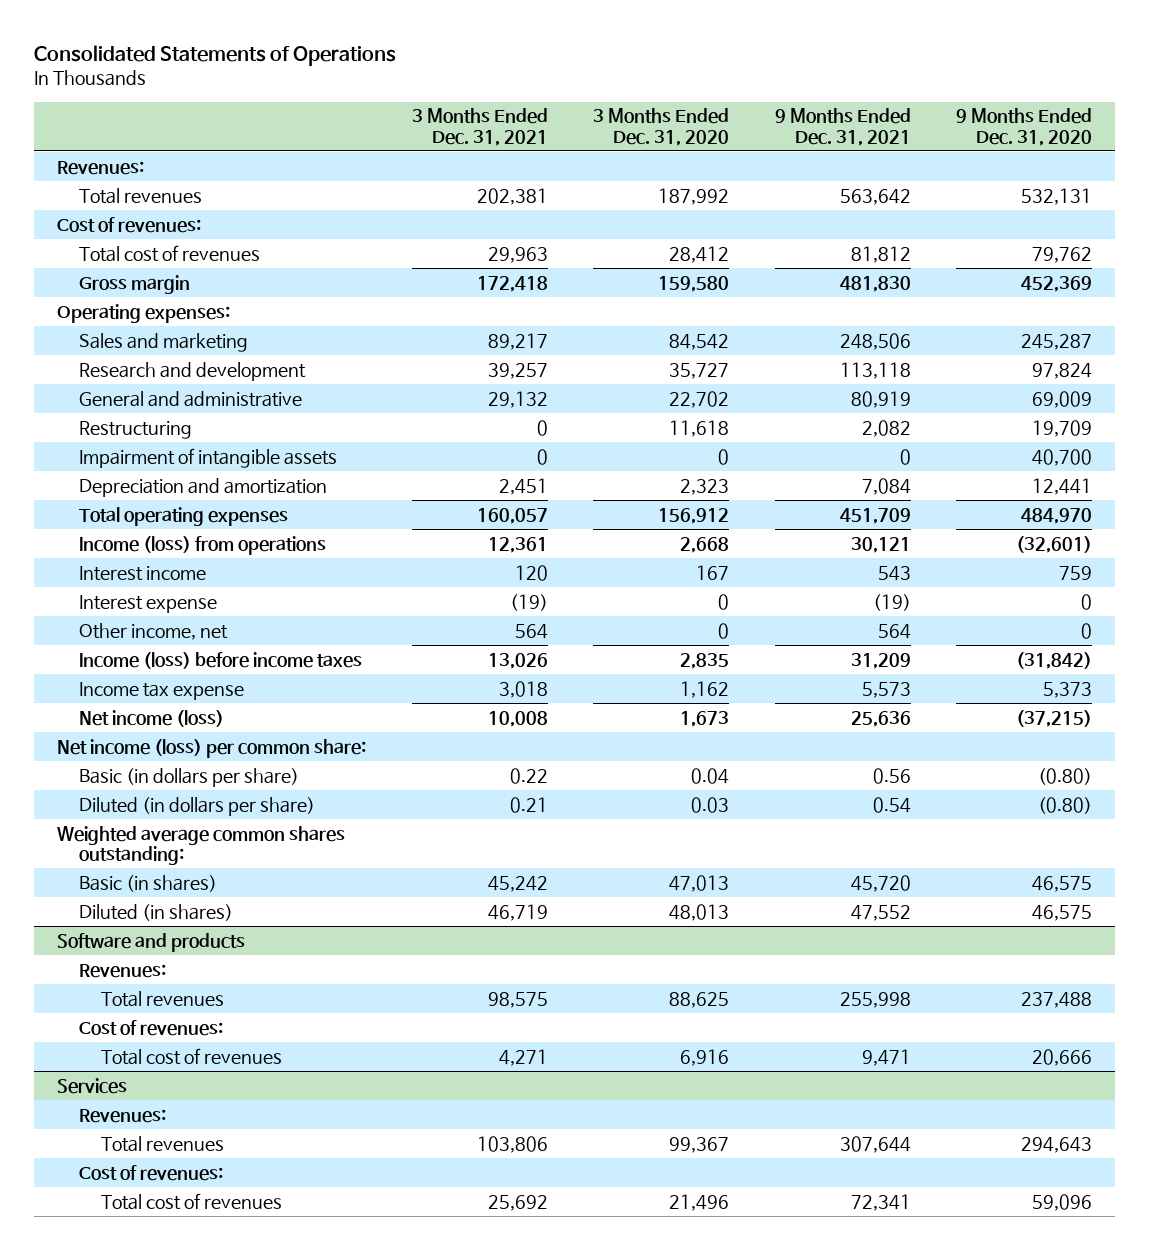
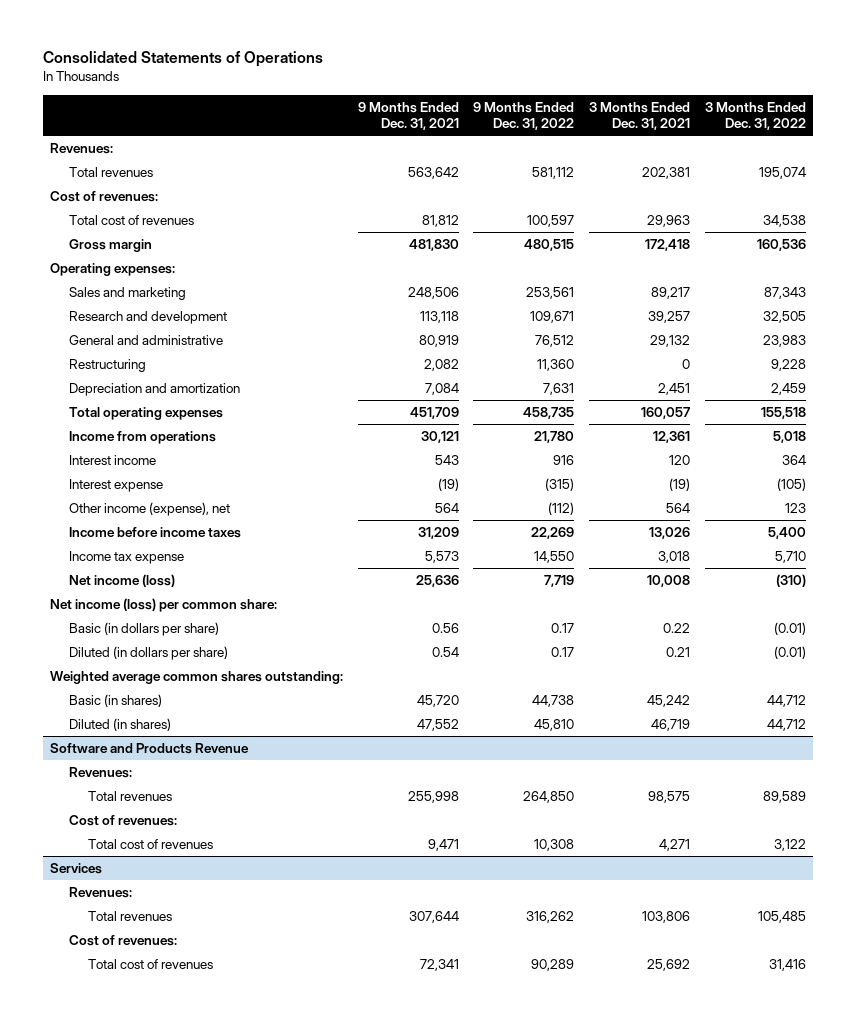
[593,108,730,146] 3 Months Ended Dec. 31, 2020 -> none
[956,108,1093,146] 9 Months Ended Dec. 31, 2020 -> none
none -> [473,101,575,131] 9 Months Ended Dec. 31, 2022
none -> [704,101,806,131] 3 Months Ended Dec. 31, 2022
[79,447,338,468] Impairment of intangible assets -> none
[79,535,327,555] Income (loss) from operations -> [68,430,216,444] Income from operations
[79,622,229,640] Other income, net -> [68,501,230,516] Other income (expense), net
[79,651,363,669] Income (loss) before income taxes -> [68,526,241,538] Income before income taxes
[57,932,246,952] Software and products -> [49,742,249,754] Software and Products Revenue

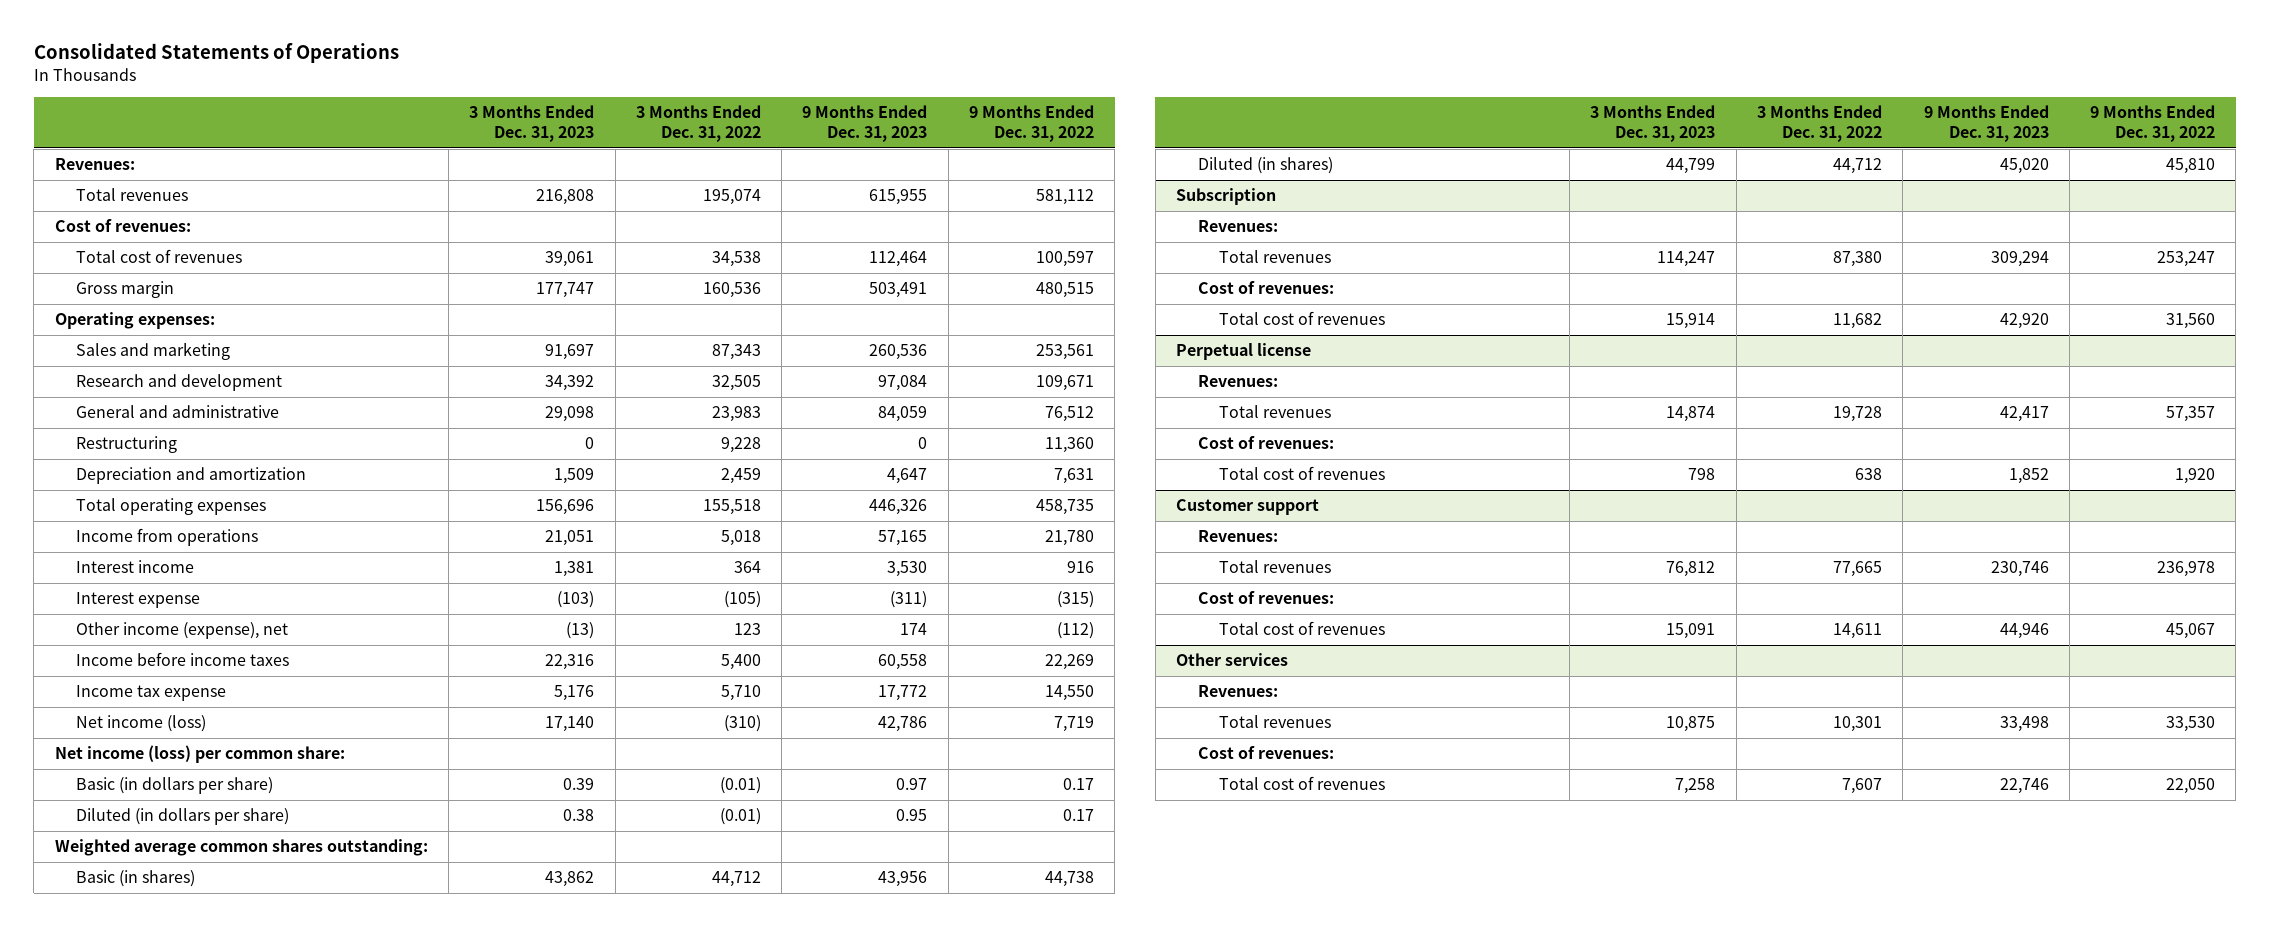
[357,101,459,131] 9 Months Ended Dec. 31, 2021 -> none
[588,101,690,131] 3 Months Ended Dec. 31, 2021 -> none
none -> [469,105,595,143] 3 Months Ended Dec. 31, 2023
none -> [802,105,928,143] 9 Months Ended Dec. 31, 2023
[49,742,249,754] Software and Products Revenue -> none
none -> [1175,188,1276,206] Subscription
[523,790,575,803] 264,850 -> [2157,251,2216,268] 253,247
[762,790,806,803] 89,589 -> [1833,251,1883,268] 87,380
[49,862,102,874] Services -> none
[534,838,575,851] 10,308 -> [2166,313,2216,330] 31,560
[773,838,806,851] 3,122 -> [1833,313,1883,330] 11,682
none -> [1175,343,1311,361] Perpetual license
[526,910,575,923] 316,262 -> [2166,406,2216,423] 57,357
[757,910,806,923] 105,485 -> [1833,406,1883,423] 19,728
[531,958,575,971] 90,289 -> [2175,468,2216,485] 1,920
[768,958,806,971] 31,416 -> [1855,468,1883,481] 638
none -> [1175,499,1319,516] Customer support
none -> [1197,530,1278,543] Revenues:
none -> [1219,560,1332,574] Total revenues
none -> [1197,591,1334,605] Cost of revenues:
none -> [1219,621,1386,636] Total cost of revenues
none -> [1175,653,1288,667] Other services
none -> [1197,685,1278,698] Revenues:
none -> [1219,715,1332,729] Total revenues
none -> [1197,746,1334,760] Cost of revenues:
none -> [1219,776,1386,791] Total cost of revenues

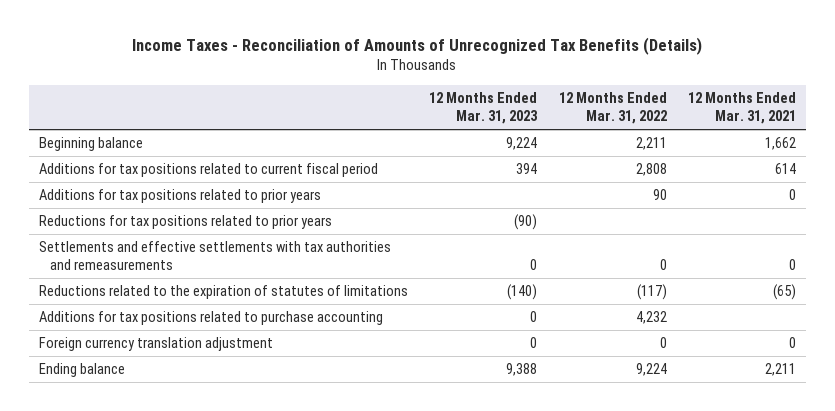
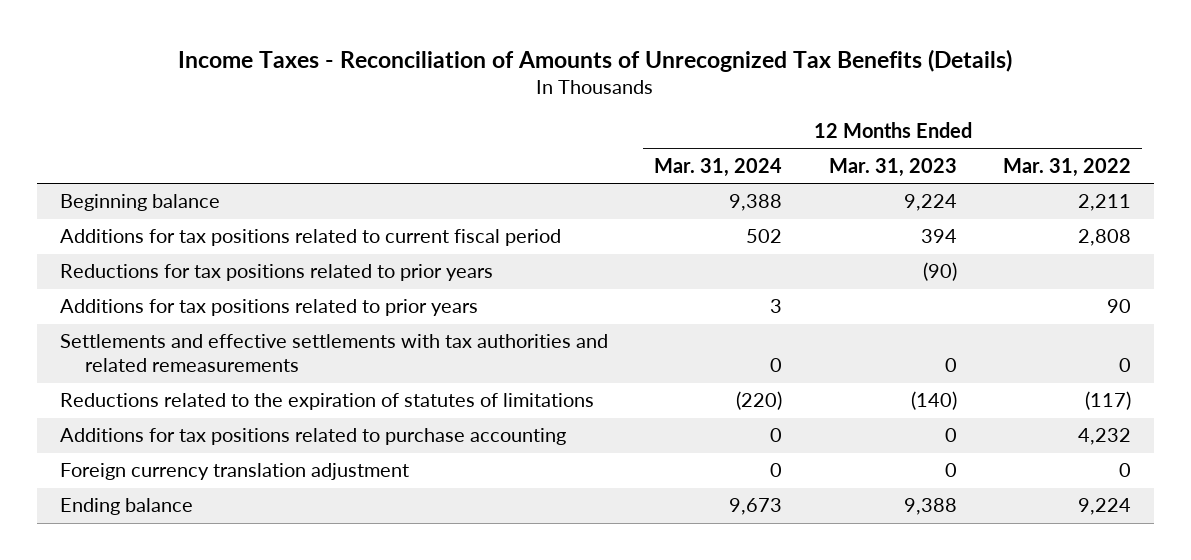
[687,92,796,125] 12 Months Ended Mar. 31, 2021 -> none
none -> [654,157,783,177] Mar. 31, 2024
[39,189,322,204] Additions for tax positions related to prior years -> [60,299,479,317] Additions for tax positions related to prior years
[39,241,392,271] Settlements and effective settlements with tax authorities and remeasurements -> [60,334,609,373] Settlements and effective settlements with tax authorities and related remeasurements

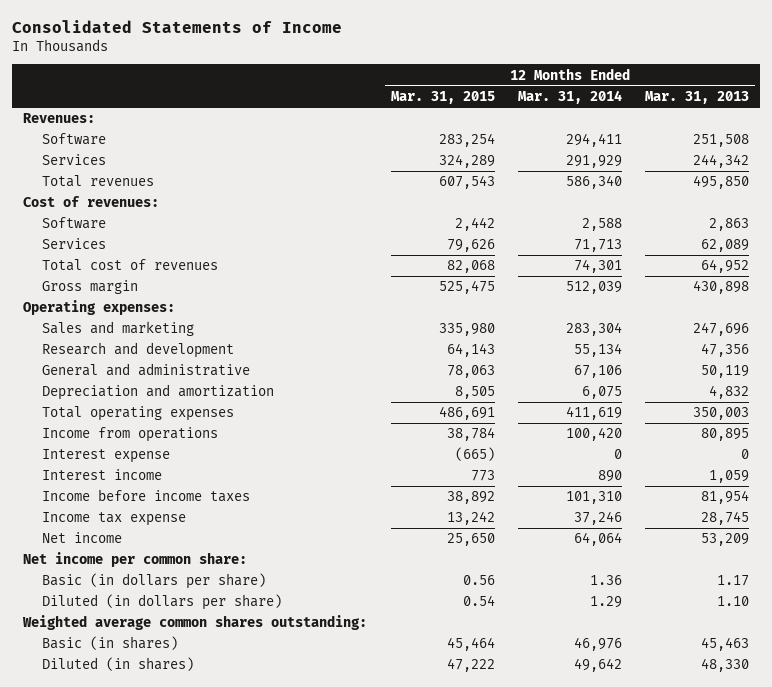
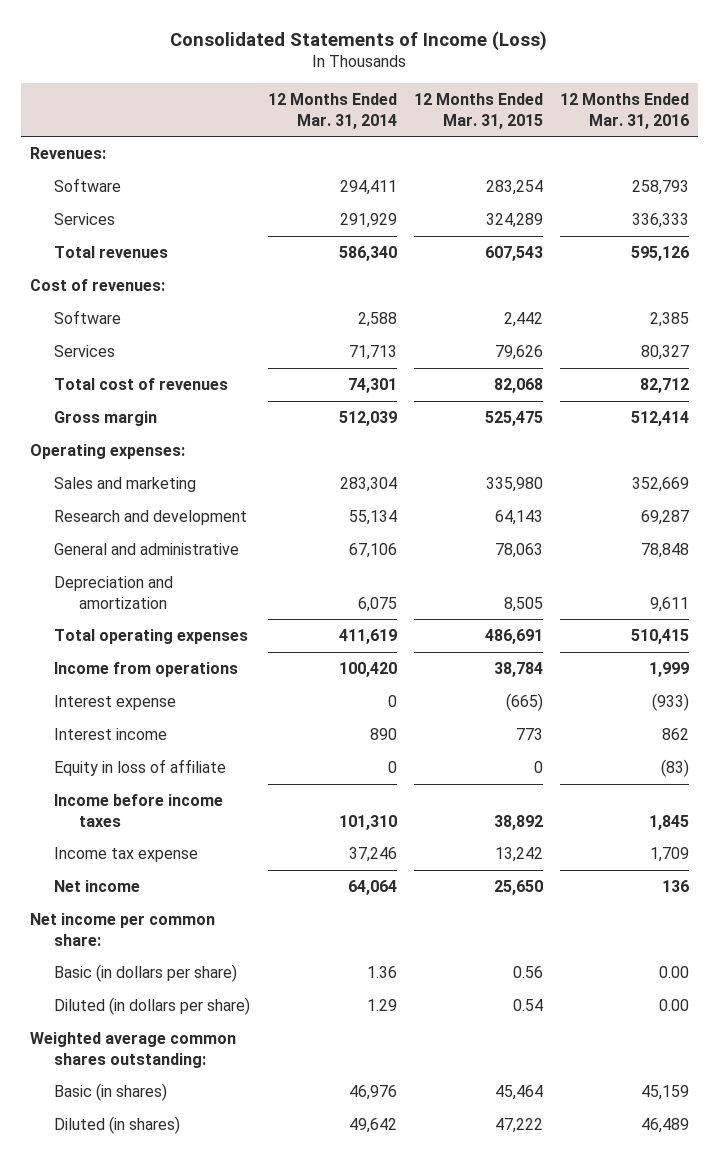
[11,19,342,33] Consolidated Statements of Income -> [170,30,548,51] Consolidated Statements of Income (Loss)
[644,91,749,105] Mar. 31, 2013 -> none
none -> [559,93,689,129] 12 Months Ended Mar. 31, 2016
none -> [54,758,227,776] Equity in loss of affiliate

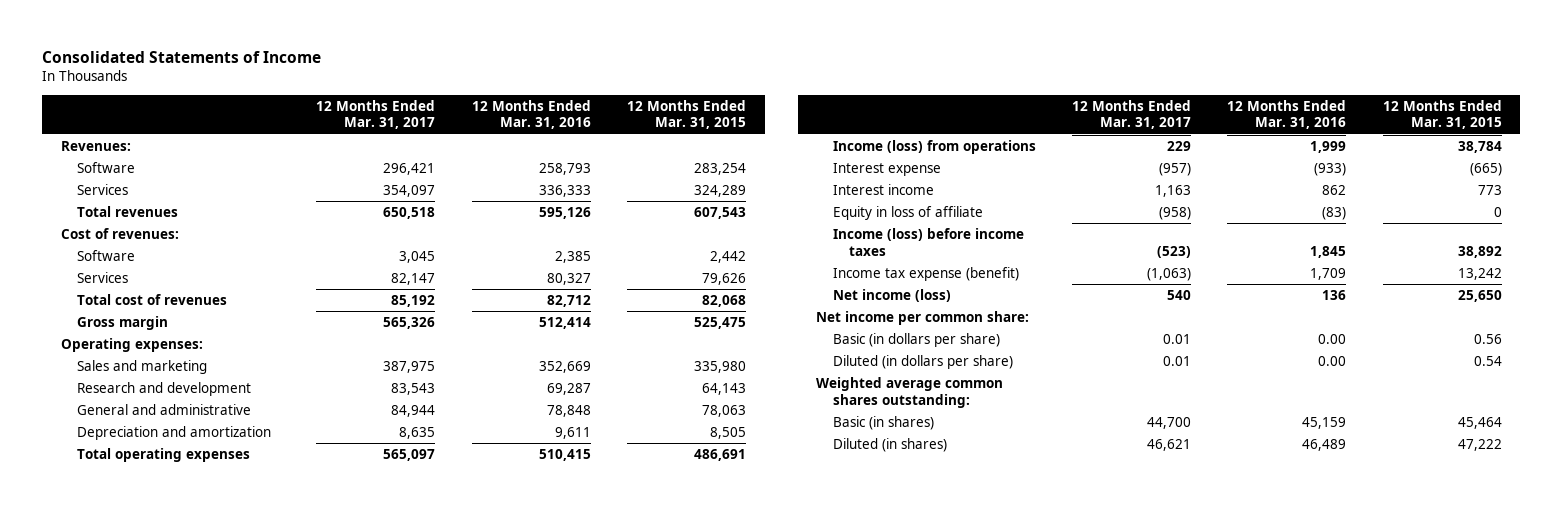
[170,30,548,51] Consolidated Statements of Income (Loss) -> [42,51,322,64] Consolidated Statements of Income
[267,93,397,129] 12 Months Ended Mar. 31, 2014 -> none
none -> [316,99,436,130] 12 Months Ended Mar. 31, 2017
[54,661,239,677] Income from operations -> [832,139,1036,154] Income (loss) from operations
[54,793,224,827] Income before income taxes -> [832,227,1024,256] Income (loss) before income taxes
[54,846,199,862] Income tax expense -> [832,266,1019,281] Income tax expense (benefit)
[54,879,141,892] Net income -> [832,288,951,302] Net income (loss)

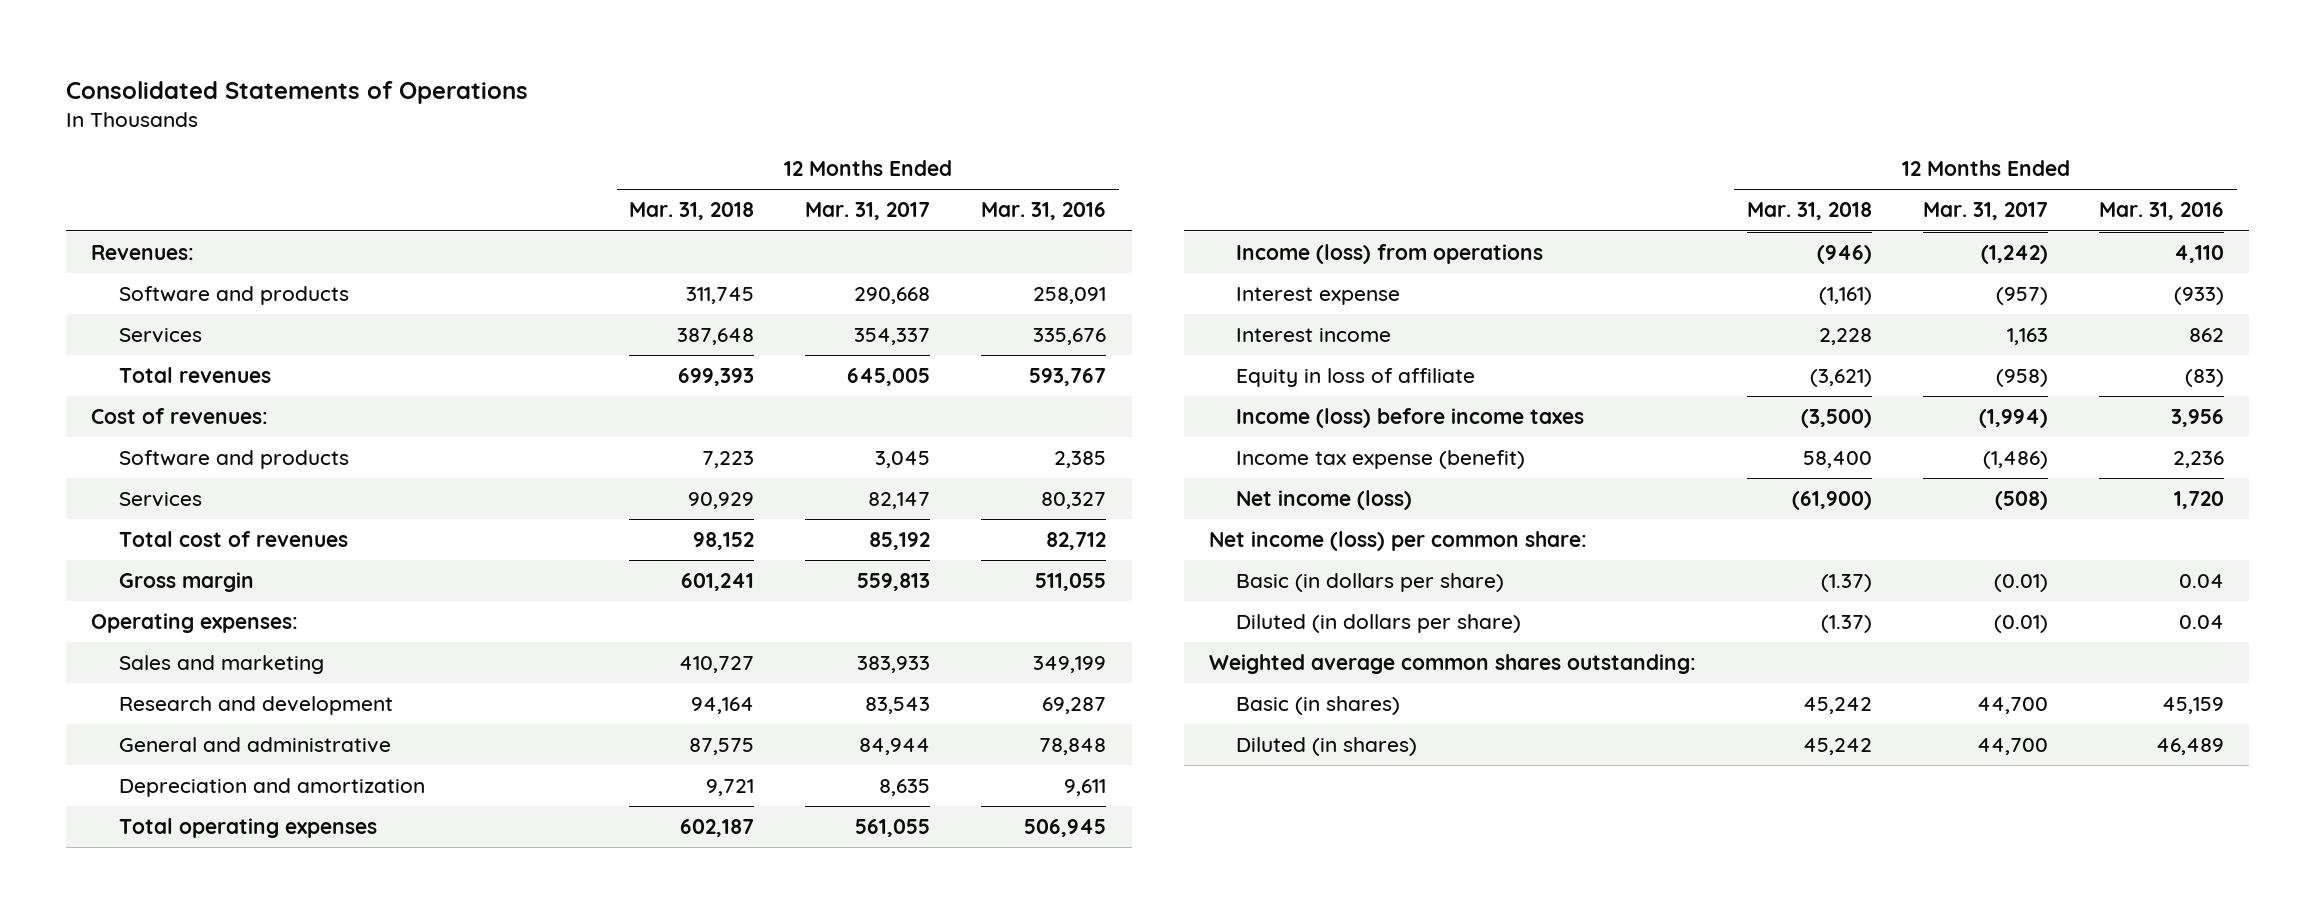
[42,51,322,64] Consolidated Statements of Income -> [66,80,529,104] Consolidated Statements of Operations
[627,99,747,130] 12 Months Ended Mar. 31, 2015 -> none
none -> [629,202,755,221] Mar. 31, 2018
[77,161,136,173] Software -> [118,286,349,306] Software and products
[383,162,436,175] 296,421 -> [854,287,931,305] 290,668
[538,162,591,175] 258,793 -> [1033,287,1107,305] 258,091
[383,184,436,197] 354,097 -> [854,328,931,346] 354,337
[538,184,591,197] 336,333 -> [1033,328,1107,346] 335,676
[383,206,436,219] 650,518 -> [847,368,931,387] 645,005
[538,206,591,219] 595,126 -> [1029,368,1107,387] 593,767
[77,249,136,261] Software -> [118,450,349,470] Software and products
[383,316,436,329] 565,326 -> [857,573,931,592] 559,813
[538,316,591,329] 512,414 -> [1035,573,1107,592] 511,055
[383,360,436,373] 387,975 -> [857,656,931,674] 383,933
[538,360,591,373] 352,669 -> [1033,656,1107,674] 349,199
[383,448,436,461] 565,097 -> [855,819,931,838] 561,055
[538,448,591,461] 510,415 -> [1024,819,1107,838] 506,945
[1167,140,1192,151] 229 -> [1981,245,2049,265] (1,242)
[1310,140,1347,153] 1,999 -> [2173,245,2224,264] 4,110
[1157,245,1192,258] (523) -> [1979,409,2049,429] (1,994)
[1310,245,1347,258] 1,845 -> [2170,409,2224,428] 3,956
[1147,267,1192,281] (1,063) -> [1983,451,2049,470] (1,486)
[1310,267,1347,280] 1,709 -> [2172,451,2224,469] 2,236
[1167,289,1192,300] 540 -> [1995,491,2049,511] (508)
[1322,289,1347,300] 136 -> [2173,491,2224,510] 1,720
[816,310,1030,325] Net income per common share: -> [1209,531,1588,552] Net income (loss) per common share:
[1163,333,1192,344] 0.01 -> [1994,574,2049,593] (0.01)
[1318,333,1347,344] 0.00 -> [2178,574,2224,589] 0.04
[1163,355,1192,366] 0.01 -> [1994,615,2049,634] (0.01)
[1318,355,1347,366] 0.00 -> [2178,615,2224,630] 0.04
[1147,438,1192,451] 46,621 -> [1977,738,2049,756] 44,700

